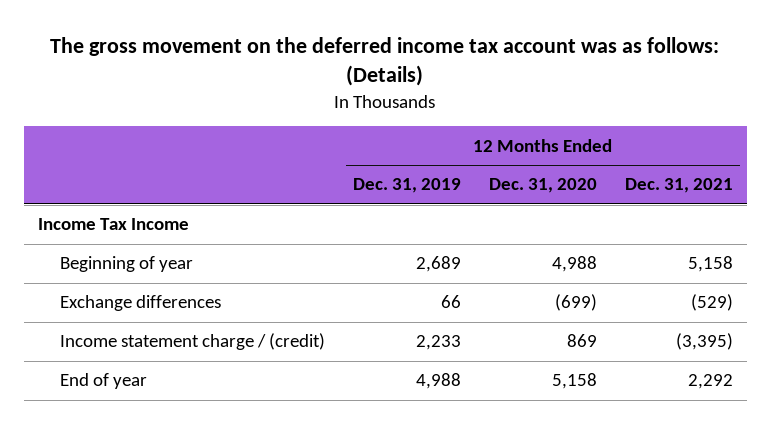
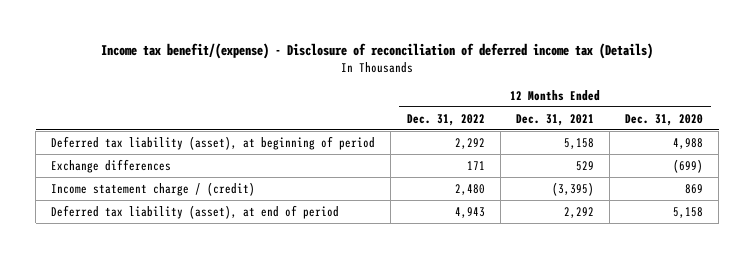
[50,37,720,87] The gross movement on the deferred income tax account was as follows: (Details) -> [101,42,654,59] Income tax benefit/(expense) - Disclosure of reconciliation of deferred income tax (Details)
[352,178,461,194] Dec. 31, 2019 -> none
none -> [406,113,485,126] Dec. 31, 2022
[38,218,190,231] Income Tax Income -> none
[59,256,193,273] Beginning of year -> [51,135,376,150] Deferred tax liability (asset), at beginning of period
[690,294,733,312] (529) -> [575,160,594,171] 529
[59,373,147,390] End of year -> [51,204,340,219] Deferred tax liability (asset), at end of period

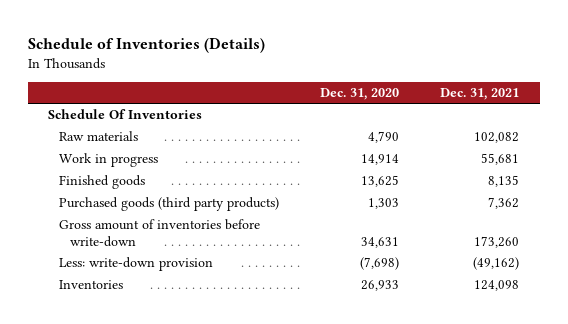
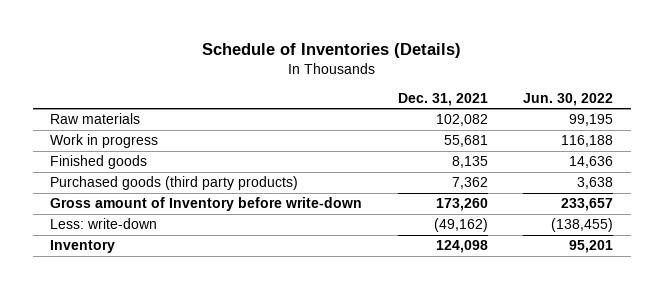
[320,88,400,101] Dec. 31, 2020 -> none
none -> [523,93,614,107] Jun. 30, 2022
[48,109,203,120] Schedule Of Inventories -> none
[59,219,261,248] Gross amount of inventories before write-down -> [50,197,363,212] Gross amount of Inventory before write-down
[59,257,214,272] Less: write-down provision -> [50,218,158,230] Less: write-down
[59,280,124,290] Inventories -> [50,240,116,254] Inventory

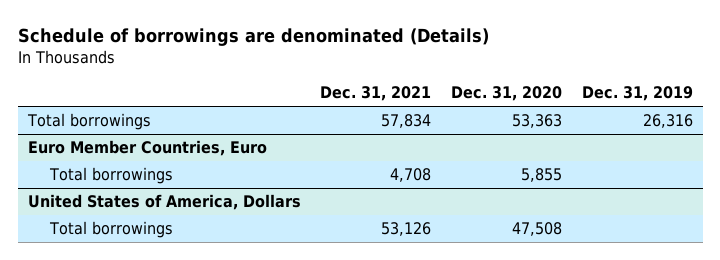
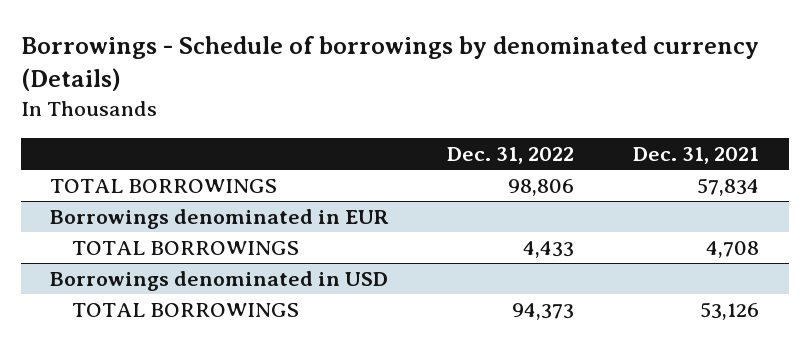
[17,28,489,47] Schedule of borrowings are denominated (Details) -> [20,36,759,92] Borrowings - Schedule of borrowings by denominated currency (Details)
[451,86,563,102] Dec. 31, 2020 -> none
[581,86,693,102] Dec. 31, 2019 -> none
none -> [447,146,575,164] Dec. 31, 2022
[26,113,151,131] Total borrowings -> [50,179,278,194] TOTAL BORROWINGS
[27,140,267,157] Euro Member Countries, Euro -> [50,209,390,230] Borrowings denominated in EUR
[49,167,174,185] Total borrowings -> [72,241,300,256] TOTAL BORROWINGS
[27,194,301,211] United States of America, Dollars -> [50,271,389,292] Borrowings denominated in USD
[49,221,174,239] Total borrowings -> [72,303,300,318] TOTAL BORROWINGS

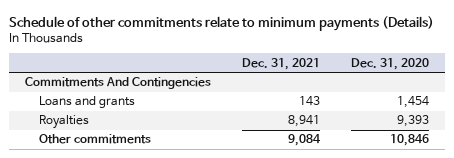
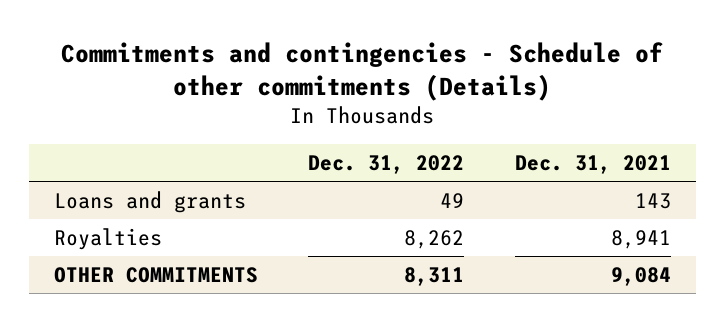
[9,15,435,31] Schedule of other commitments relate to minimum payments (Details) -> [61,41,664,101] Commitments and contingencies - Schedule of other commitments (Details)
[351,57,430,70] Dec. 31, 2020 -> none
none -> [308,155,465,175] Dec. 31, 2022
[25,77,212,90] Commitments And Contingencies -> none
[39,134,152,145] Other commitments -> [54,266,259,283] OTHER COMMITMENTS

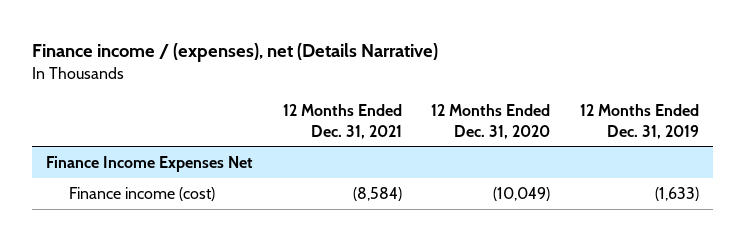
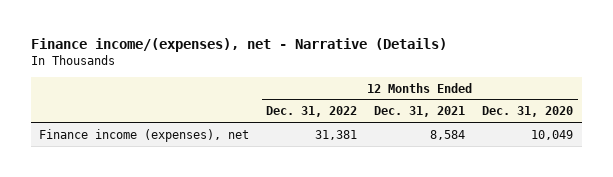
[31,42,438,62] Finance income / (expenses), net (Details Narrative) -> [30,38,447,53] Finance income/(expenses), net - Narrative (Details)
[579,103,699,139] 12 Months Ended Dec. 31, 2019 -> none
none -> [266,106,358,118] Dec. 31, 2022
[46,155,254,172] Finance Income Expenses Net -> none
[68,186,215,201] Finance income (cost) -> [39,128,250,142] Finance income (expenses), net
[352,186,402,201] (8,584) -> [430,129,466,140] 8,584
[493,186,551,201] (10,049) -> [531,129,574,140] 10,049

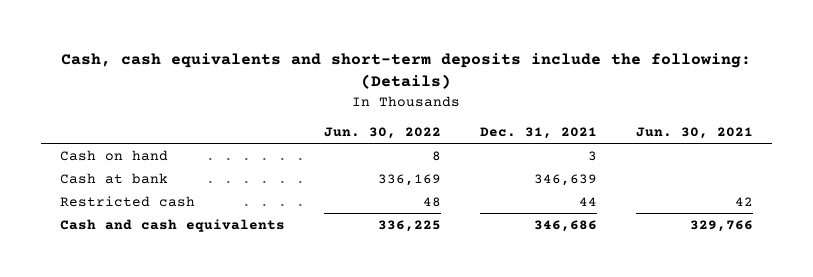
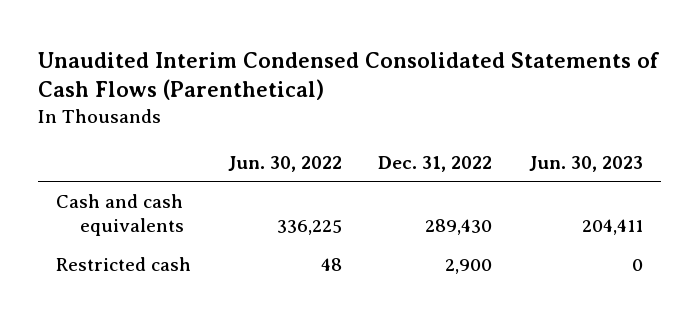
[61,52,752,90] Cash, cash equivalents and short-term deposits include the following: (Details) -> [37,51,659,101] Unaudited Interim Condensed Consolidated Statements of Cash Flows (Parenthetical)
[479,126,597,139] Dec. 31, 2021 -> none
[635,126,753,139] Jun. 30, 2021 -> none
none -> [378,155,493,172] Dec. 31, 2022
none -> [529,155,644,172] Jun. 30, 2023
[60,149,169,161] Cash on hand -> none
[60,172,169,184] Cash at bank -> none
[60,195,196,207] Restricted cash -> [56,257,192,272] Restricted cash

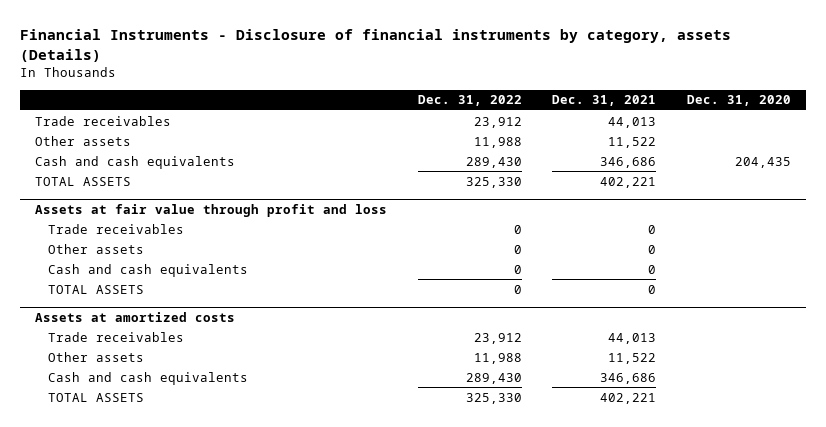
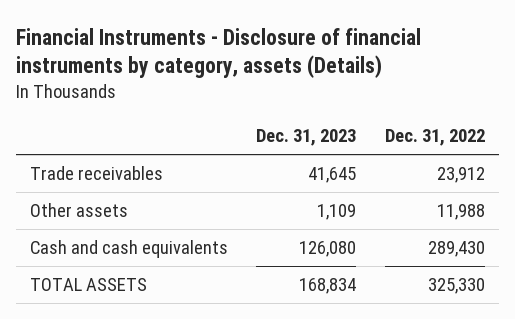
[552,95,657,107] Dec. 31, 2021 -> none
[686,95,791,107] Dec. 31, 2020 -> none
none -> [256,129,357,147] Dec. 31, 2023
[35,203,388,217] Assets at fair value through profit and loss -> none
[48,223,185,234] Trade receivables -> none
[48,243,145,254] Other assets -> none
[48,263,249,277] Cash and cash equivalents -> none
[48,284,145,294] TOTAL ASSETS -> none
[35,311,236,322] Assets at amortized costs -> none
[48,331,185,342] Trade receivables -> none
[48,351,145,362] Other assets -> none
[48,371,249,385] Cash and cash equivalents -> none
[48,392,145,402] TOTAL ASSETS -> none

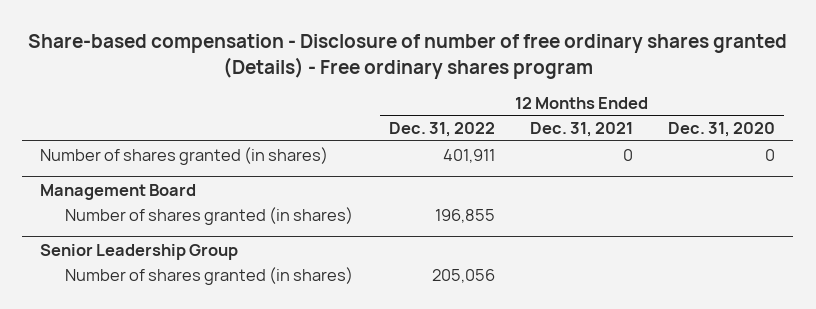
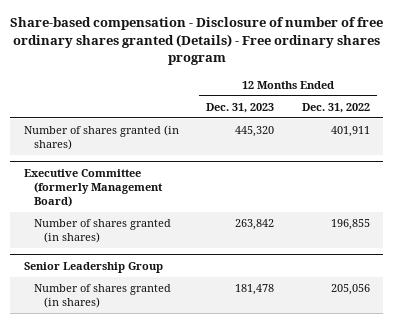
[529,122,633,138] Dec. 31, 2021 -> none
[668,122,776,138] Dec. 31, 2020 -> none
none -> [206,102,275,113] Dec. 31, 2023
[40,183,197,200] Management Board -> [23,169,163,207] Executive Committee (formerly Management Board)

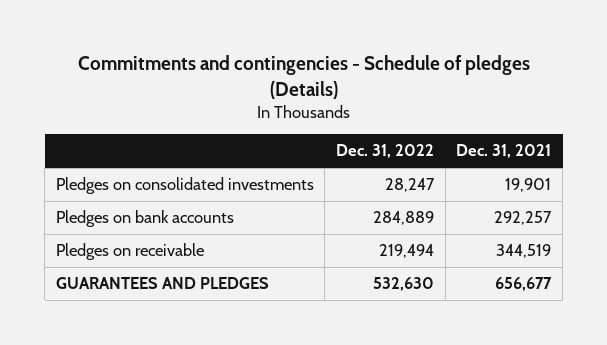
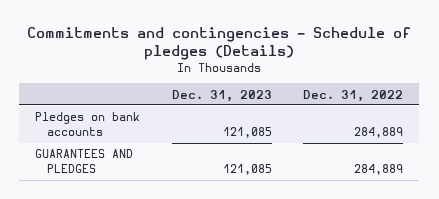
[456,144,552,159] Dec. 31, 2021 -> none
none -> [171,89,272,102] Dec. 31, 2023
[55,177,314,195] Pledges on consolidated investments -> none
[55,243,204,261] Pledges on receivable -> none
[373,277,435,292] 532,630 -> [354,164,404,176] 284,889

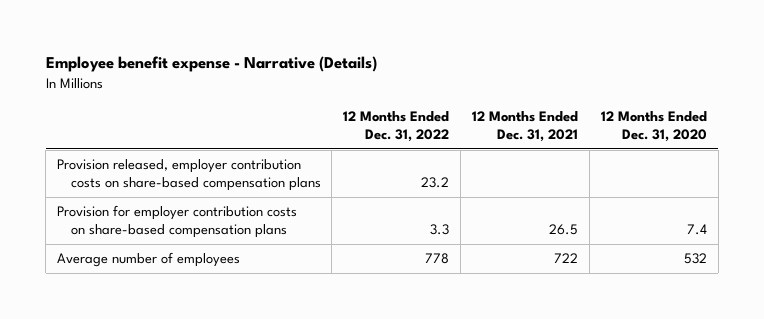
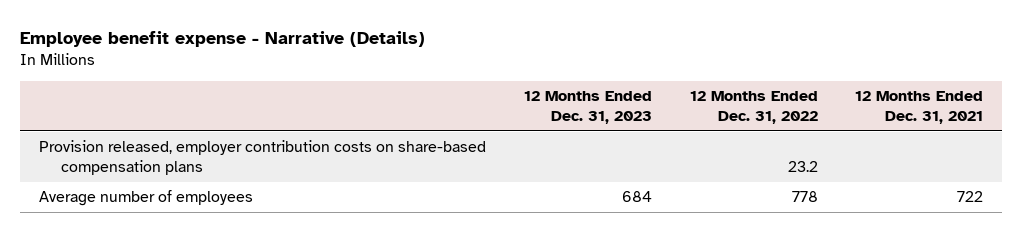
[600,111,707,143] 12 Months Ended Dec. 31, 2020 -> none
none -> [523,91,652,125] 12 Months Ended Dec. 31, 2023
[57,205,298,239] Provision for employer contribution costs on share-based compensation plans -> none

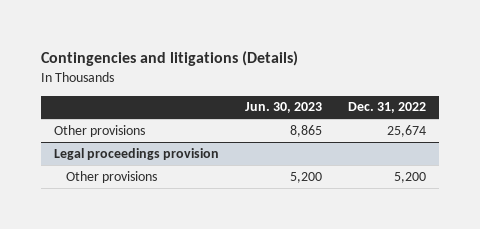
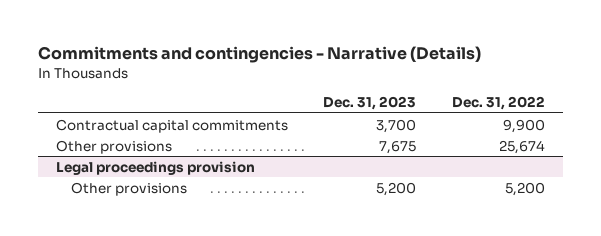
[41,50,299,66] Contingencies and litigations (Details) -> [37,46,481,64] Commitments and contingencies - Narrative (Details)
[244,102,322,114] Jun. 30, 2023 -> none
none -> [323,96,417,111] Dec. 31, 2023
none -> [55,118,288,133] Contractual capital commitments

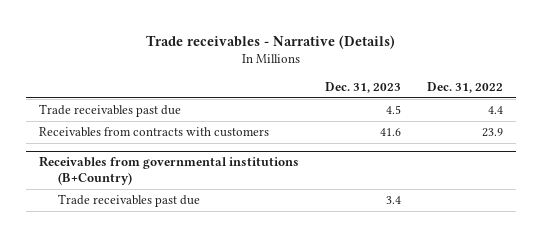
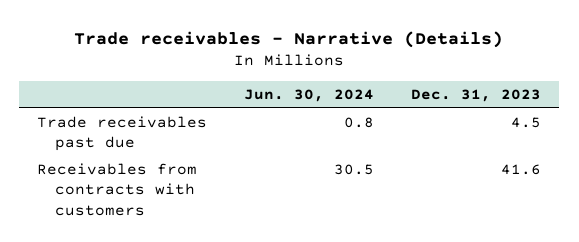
[426,81,503,93] Dec. 31, 2022 -> none
none -> [244,89,375,103] Jun. 30, 2024
[38,156,299,186] Receivables from governmental institutions (B+Country) -> none
[57,194,200,208] Trade receivables past due -> none

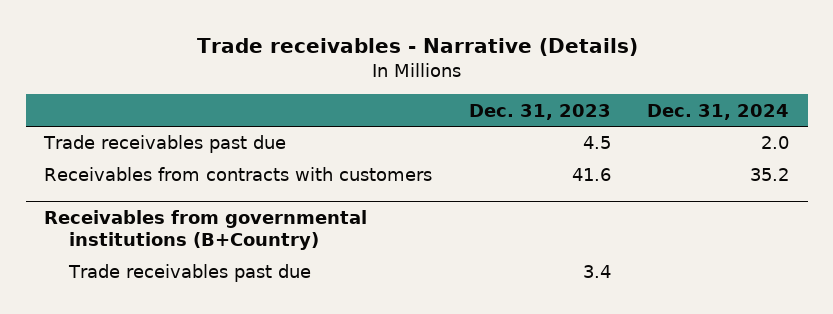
[244,89,375,103] Jun. 30, 2024 -> none
none -> [647,103,790,120] Dec. 31, 2024
none -> [44,210,368,251] Receivables from governmental institutions (B+Country)
none -> [68,264,312,283] Trade receivables past due

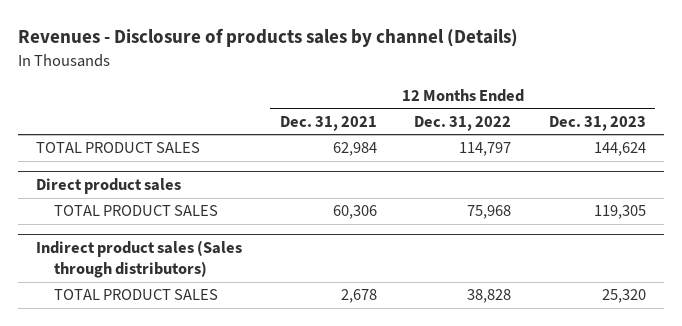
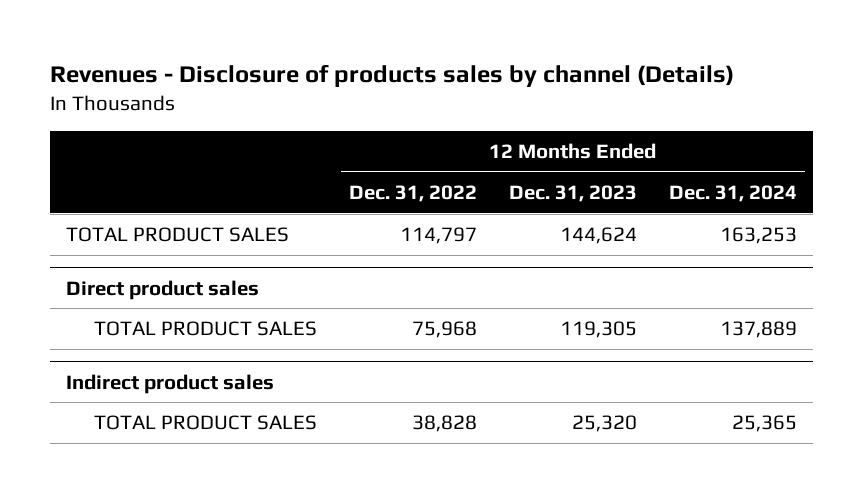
[279,115,377,131] Dec. 31, 2021 -> none
none -> [668,185,797,203] Dec. 31, 2024
[36,240,243,279] Indirect product sales (Sales through distributors) -> [66,373,275,394] Indirect product sales

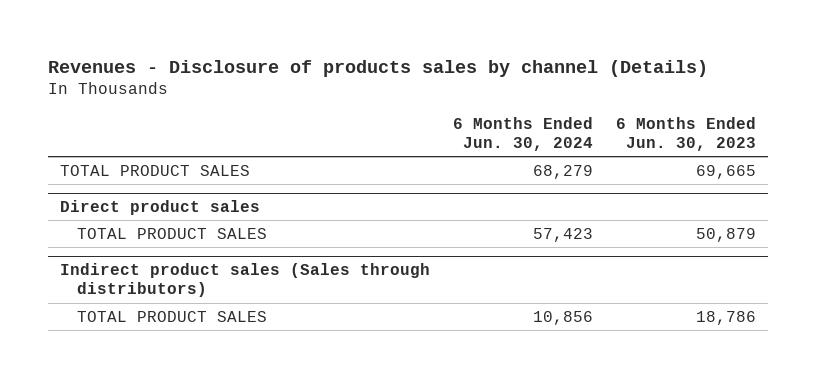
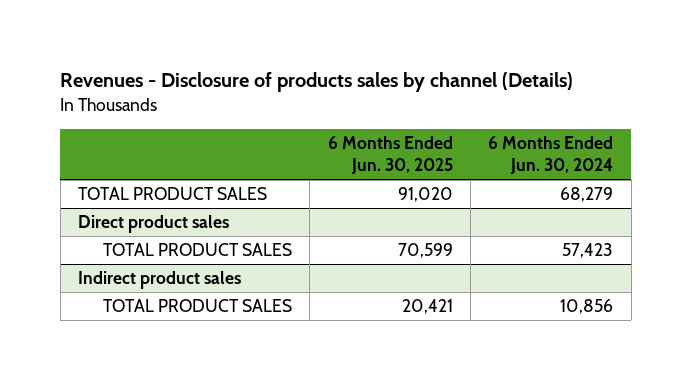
[616,116,757,152] 6 Months Ended Jun. 30, 2023 -> none
none -> [327,135,453,175] 6 Months Ended Jun. 30, 2025
[59,263,430,298] Indirect product sales (Sales through distributors) -> [77,271,241,290] Indirect product sales

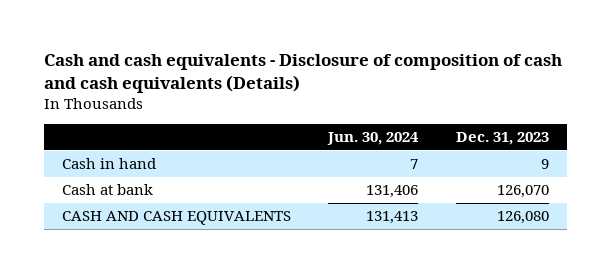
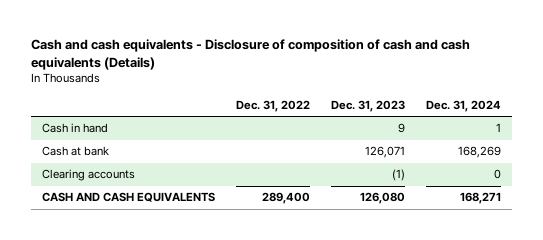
[327,132,420,146] Jun. 30, 2024 -> none
none -> [236,100,311,113] Dec. 31, 2022
none -> [426,100,502,113] Dec. 31, 2024
[496,185,549,199] 126,070 -> [365,146,406,159] 126,071
none -> [41,169,135,182] Clearing accounts

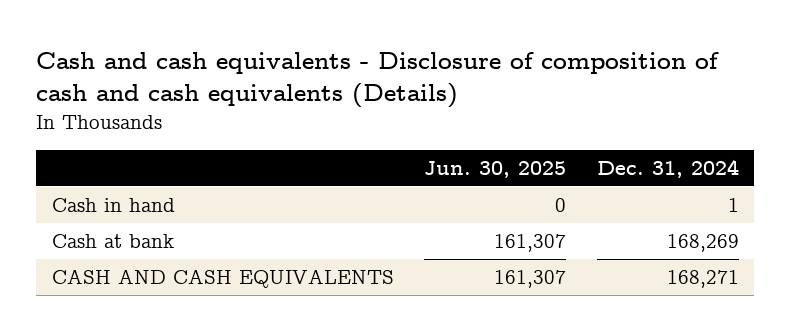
[236,100,311,113] Dec. 31, 2022 -> none
[331,100,406,113] Dec. 31, 2023 -> none
none -> [424,161,567,179] Jun. 30, 2025
[41,169,135,182] Clearing accounts -> none

